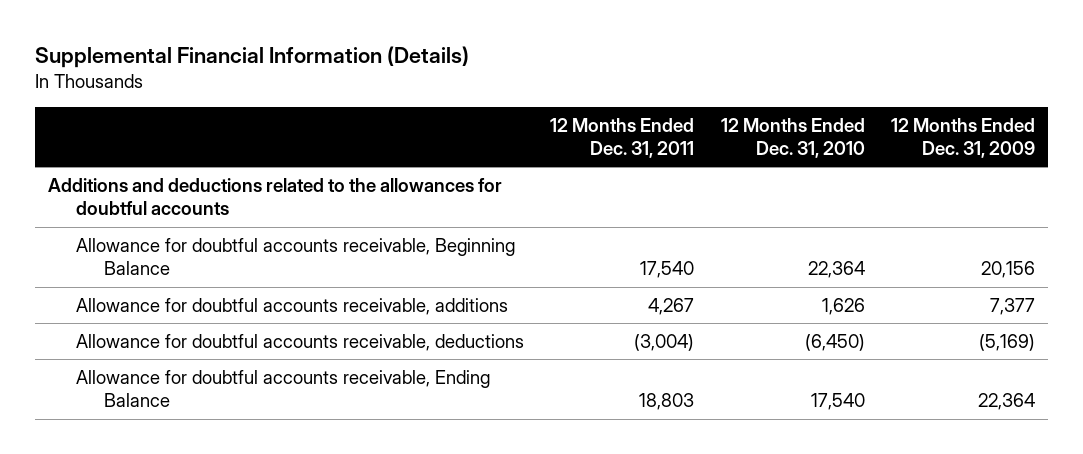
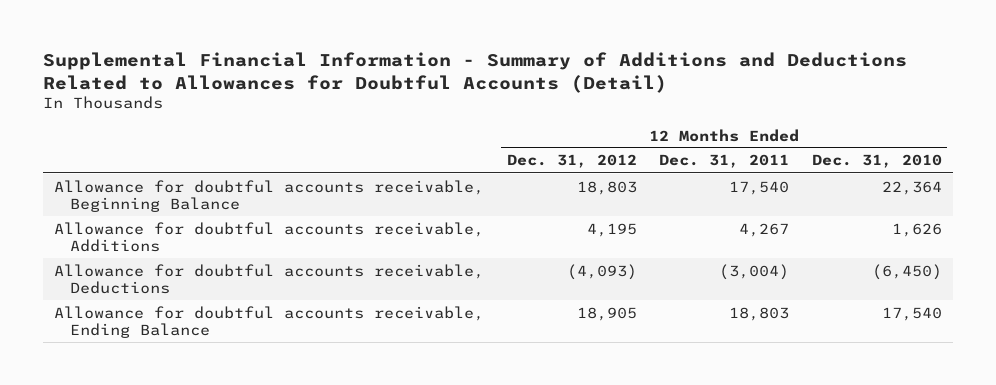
[34,46,469,69] Supplemental Financial Information (Details) -> [43,51,908,93] Supplemental Financial Information - Summary of Additions and Deductions Related to Allowances for Doubtful Accounts (Detail)
[891,117,1036,159] 12 Months Ended Dec. 31, 2009 -> none
none -> [506,154,637,169] Dec. 31, 2012
[47,177,502,216] Additions and deductions related to the allowances for doubtful accounts -> none
[75,297,508,315] Allowance for doubtful accounts receivable, additions -> [54,221,485,252] Allowance for doubtful accounts receivable, Additions
[75,333,524,351] Allowance for doubtful accounts receivable, deductions -> [54,263,485,294] Allowance for doubtful accounts receivable, Deductions

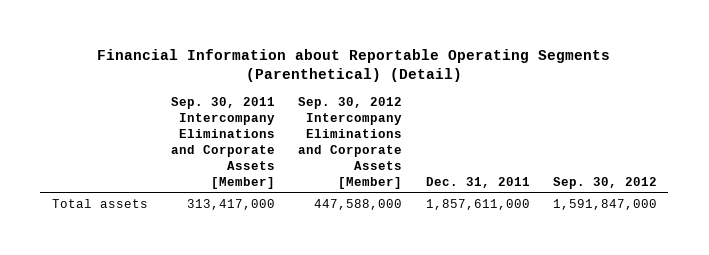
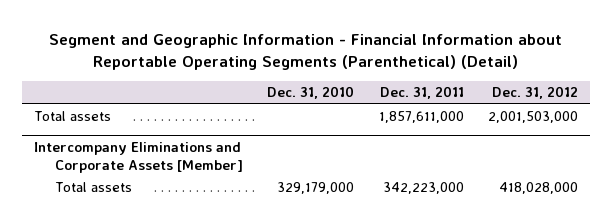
[97,48,611,83] Financial Information about Reportable Operating Segments (Parenthetical) (Detail) -> [49,33,563,70] Segment and Geographic Information - Financial Information about Reportable Operating Segments (Parenthetical) (Detail)
[171,97,276,189] Sep. 30, 2011 Intercompany Eliminations and Corporate Assets [Member] -> none
[298,97,403,189] Sep. 30, 2012 Intercompany Eliminations and Corporate Assets [Member] -> none
[552,176,657,189] Sep. 30, 2012 -> none
none -> [267,86,355,100] Dec. 31, 2010
none -> [491,86,578,100] Dec. 31, 2012
none -> [34,141,244,173] Intercompany Eliminations and Corporate Assets [Member]
none -> [55,182,133,193] Total assets

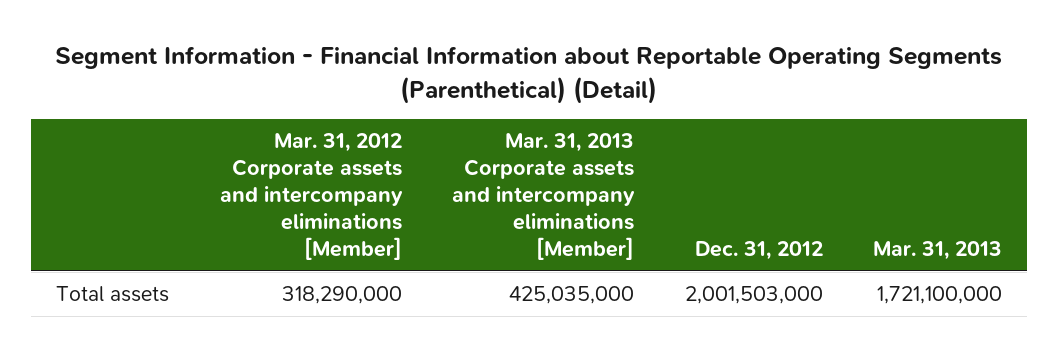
[49,33,563,70] Segment and Geographic Information - Financial Information about Reportable Operating Segments (Parenthetical) (Detail) -> [55,46,1003,104] Segment Information - Financial Information about Reportable Operating Segments (Parenthetical) (Detail)
[267,86,355,100] Dec. 31, 2010 -> none
[379,86,464,100] Dec. 31, 2011 -> none
none -> [219,133,403,261] Mar. 31, 2012 Corporate assets and intercompany eliminations [Member]
none -> [452,133,636,261] Mar. 31, 2013 Corporate assets and intercompany eliminations [Member]
none -> [873,241,1003,261] Mar. 31, 2013
[34,141,244,173] Intercompany Eliminations and Corporate Assets [Member] -> none
[55,182,133,193] Total assets -> none

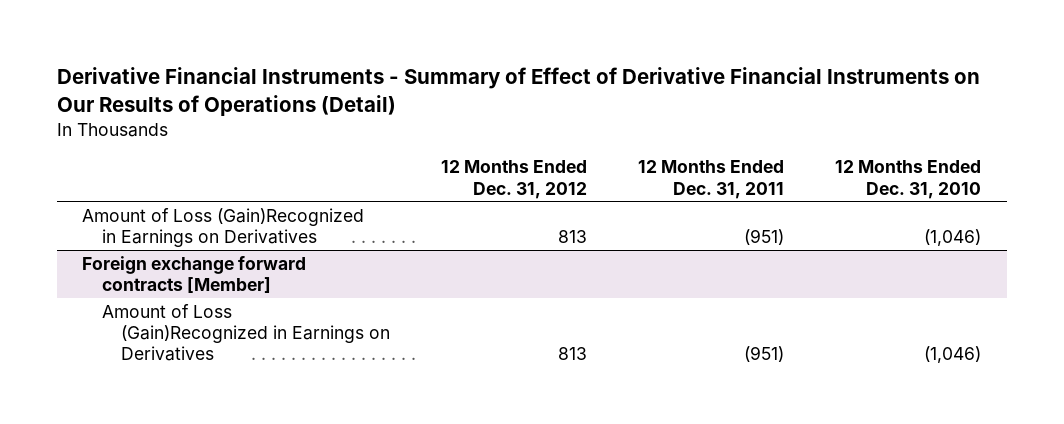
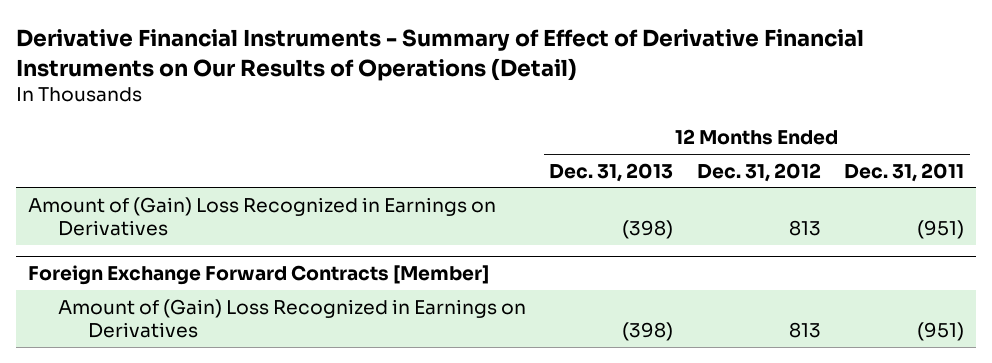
[835,160,982,199] 12 Months Ended Dec. 31, 2010 -> none
none -> [549,162,674,182] Dec. 31, 2013
[82,207,365,248] Amount of Loss (Gain)Recognized in Earnings on Derivatives -> [28,196,497,237] Amount of (Gain) Loss Recognized in Earnings on Derivatives
[82,255,307,294] Foreign exchange forward contracts [Member] -> [28,265,490,286] Foreign Exchange Forward Contracts [Member]
[101,303,391,362] Amount of Loss (Gain)Recognized in Earnings on Derivatives -> [58,298,527,339] Amount of (Gain) Loss Recognized in Earnings on Derivatives

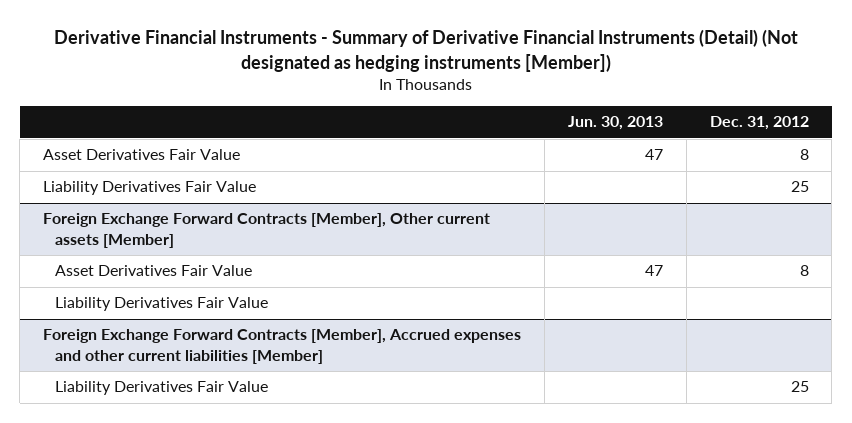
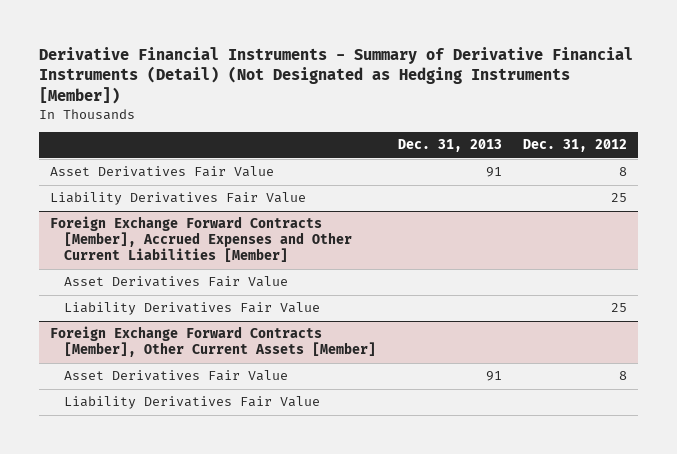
[53,29,798,72] Derivative Financial Instruments - Summary of Derivative Financial Instruments (Detail) (Not designated as hedging instruments [Member]) -> [39,46,634,104] Derivative Financial Instruments - Summary of Derivative Financial Instruments (Detail) (Not Designated as Hedging Instruments [Member])
[567,116,663,131] Jun. 30, 2013 -> none
none -> [397,139,502,153] Dec. 31, 2013
none -> [49,216,353,263] Foreign Exchange Forward Contracts [Member], Accrued Expenses and Other Current Liabilities [Member]
none -> [64,276,289,288] Asset Derivatives Fair Value
none -> [64,302,321,316] Liability Derivatives Fair Value
[43,213,491,248] Foreign Exchange Forward Contracts [Member], Other current assets [Member] -> [49,326,377,358] Foreign Exchange Forward Contracts [Member], Other Current Assets [Member]
[43,329,522,364] Foreign Exchange Forward Contracts [Member], Accrued expenses and other current liabilities [Member] -> none
[54,381,268,396] Liability Derivatives Fair Value -> none

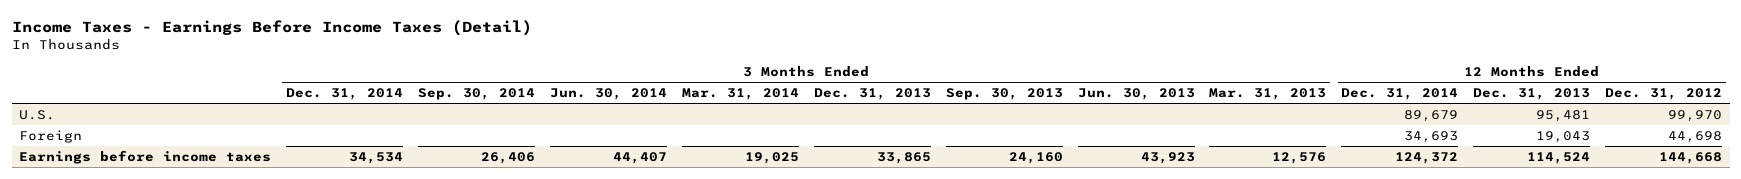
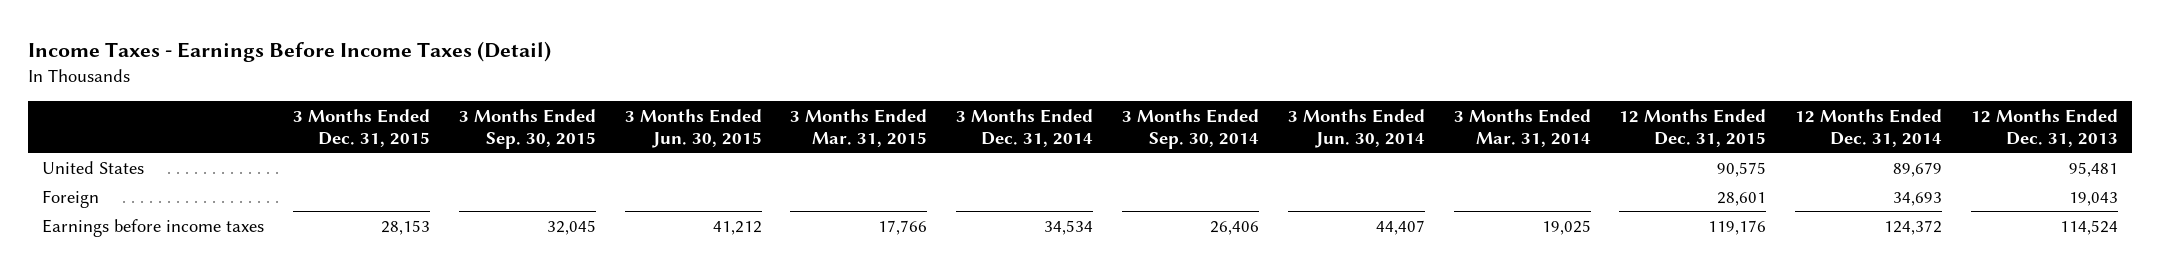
[813,88,931,101] Dec. 31, 2013 -> none
[945,88,1063,101] Sep. 30, 2013 -> none
[1077,88,1195,101] Jun. 30, 2013 -> none
[1209,88,1327,101] Mar. 31, 2013 -> none
[1605,88,1723,101] Dec. 31, 2012 -> none
none -> [293,108,431,147] 3 Months Ended Dec. 31, 2015
none -> [458,108,596,149] 3 Months Ended Sep. 30, 2015
none -> [624,108,762,148] 3 Months Ended Jun. 30, 2015
none -> [790,108,928,147] 3 Months Ended Mar. 31, 2015
none -> [1619,108,1767,147] 12 Months Ended Dec. 31, 2015
[19,109,56,120] U.S. -> [42,160,145,174] United States

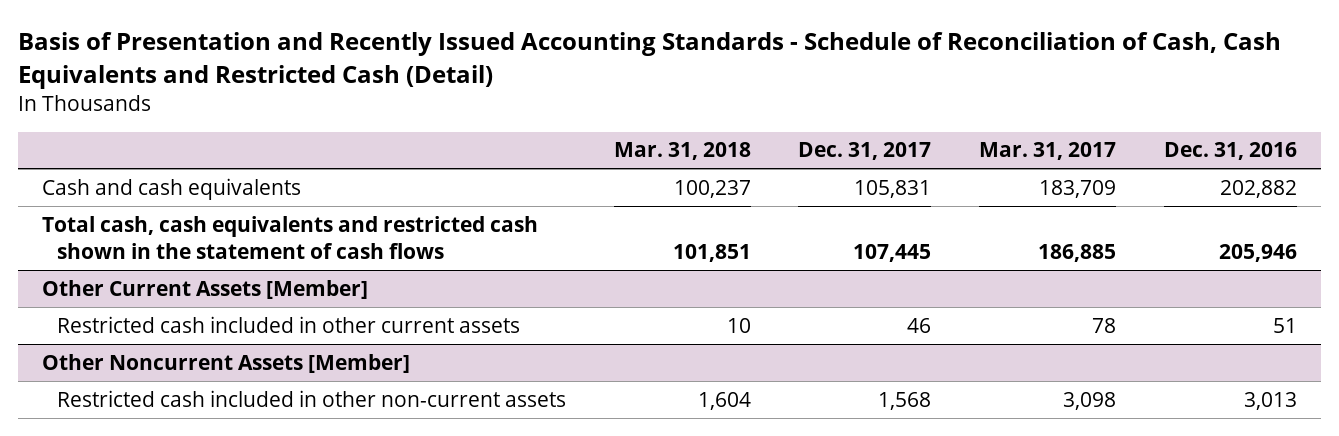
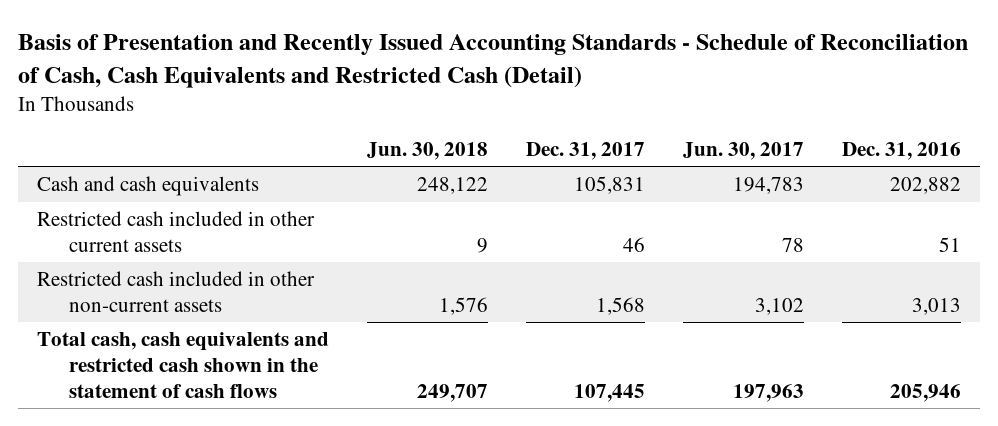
[613,142,751,161] Mar. 31, 2018 -> none
[979,142,1117,161] Mar. 31, 2017 -> none
none -> [366,142,488,161] Jun. 30, 2018
none -> [682,142,804,161] Jun. 30, 2017
[42,279,369,299] Other Current Assets [Member] -> none
[42,353,411,373] Other Noncurrent Assets [Member] -> none
[42,215,539,259] Total cash, cash equivalents and restricted cash shown in the statement of cash flows -> [36,332,329,398] Total cash, cash equivalents and restricted cash shown in the statement of cash flows

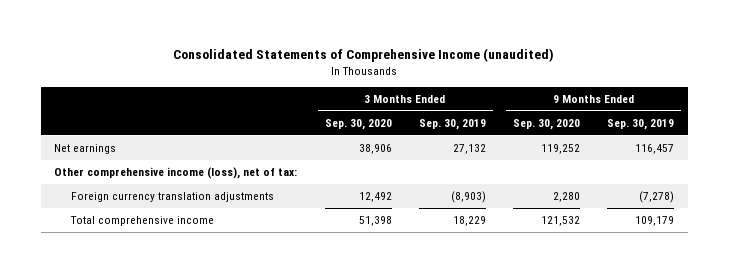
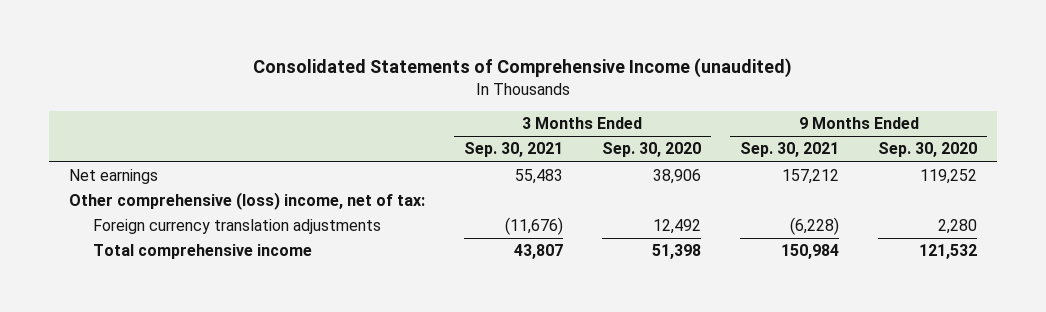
[418,118,486,130] Sep. 30, 2019 -> none
[607,118,675,130] Sep. 30, 2019 -> none
none -> [463,142,563,158] Sep. 30, 2021
none -> [740,142,840,158] Sep. 30, 2021
[54,167,298,180] Other comprehensive income (loss), net of tax: -> [68,192,425,211] Other comprehensive (loss) income, net of tax:

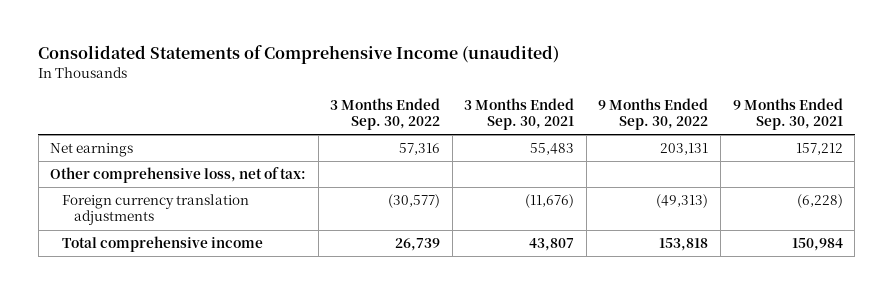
[602,142,702,158] Sep. 30, 2020 -> none
[878,142,978,158] Sep. 30, 2020 -> none
none -> [330,97,441,131] 3 Months Ended Sep. 30, 2022
none -> [598,97,709,131] 9 Months Ended Sep. 30, 2022
[68,192,425,211] Other comprehensive (loss) income, net of tax: -> [50,167,307,184] Other comprehensive loss, net of tax:

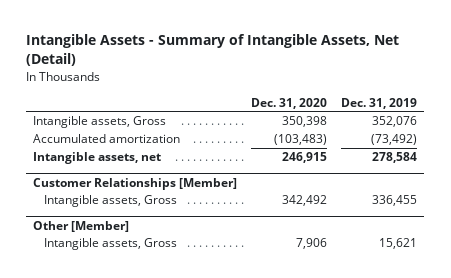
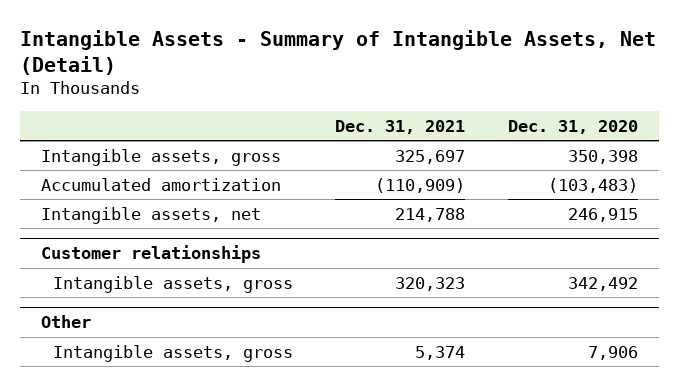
[341,97,418,109] Dec. 31, 2019 -> none
none -> [335,119,466,134] Dec. 31, 2021
[33,116,167,129] Intangible assets, Gross -> [40,148,281,166] Intangible assets, gross
[33,177,238,190] Customer Relationships [Member] -> [40,245,261,264] Customer relationships
[44,195,178,208] Intangible assets, Gross -> [52,275,293,293] Intangible assets, gross
[33,220,130,232] Other [Member] -> [40,315,91,329] Other
[44,238,178,251] Intangible assets, Gross -> [52,344,293,362] Intangible assets, gross

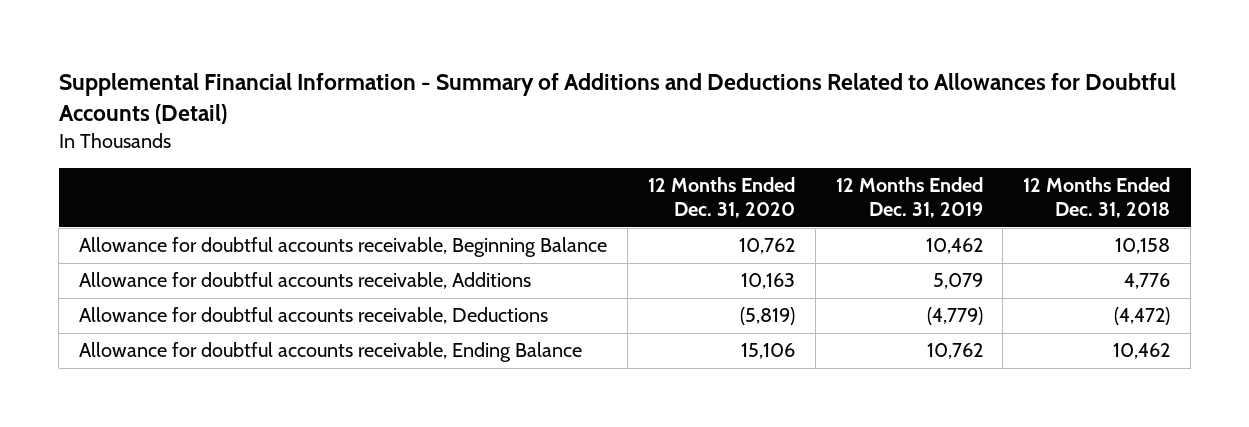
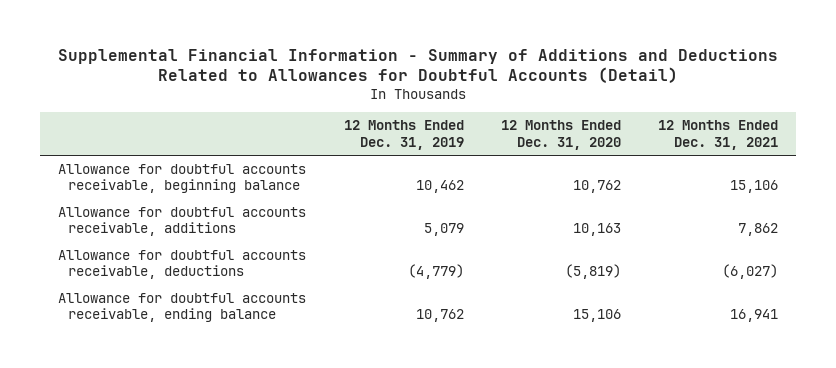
[1023,177,1171,219] 12 Months Ended Dec. 31, 2018 -> none
none -> [657,120,778,150] 12 Months Ended Dec. 31, 2021
[78,237,607,258] Allowance for doubtful accounts receivable, Beginning Balance -> [58,163,307,194] Allowance for doubtful accounts receivable, beginning balance
[78,272,531,290] Allowance for doubtful accounts receivable, Additions -> [58,206,307,237] Allowance for doubtful accounts receivable, additions
[78,307,548,325] Allowance for doubtful accounts receivable, Deductions -> [58,249,307,280] Allowance for doubtful accounts receivable, deductions
[78,342,582,363] Allowance for doubtful accounts receivable, Ending Balance -> [58,292,307,323] Allowance for doubtful accounts receivable, ending balance

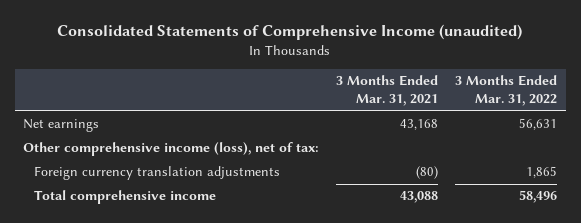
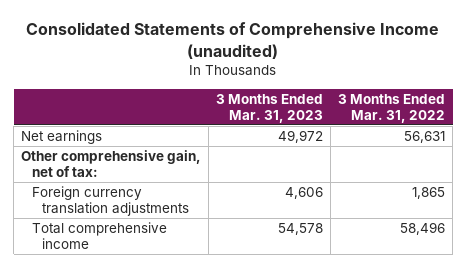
[336,75,439,107] 3 Months Ended Mar. 31, 2021 -> none
none -> [216,93,324,124] 3 Months Ended Mar. 31, 2023
[23,142,320,157] Other comprehensive income (loss), net of tax: -> [21,149,202,178] Other comprehensive gain, net of tax:

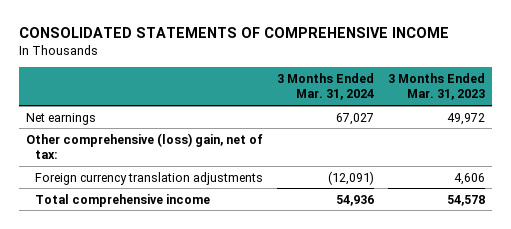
[26,22,440,59] Consolidated Statements of Comprehensive Income (unaudited) -> [18,26,449,38] CONSOLIDATED STATEMENTS OF COMPREHENSIVE INCOME
[338,93,446,124] 3 Months Ended Mar. 31, 2022 -> none
none -> [277,72,375,101] 3 Months Ended Mar. 31, 2024
[21,149,202,178] Other comprehensive gain, net of tax: -> [25,132,263,159] Other comprehensive (loss) gain, net of tax:

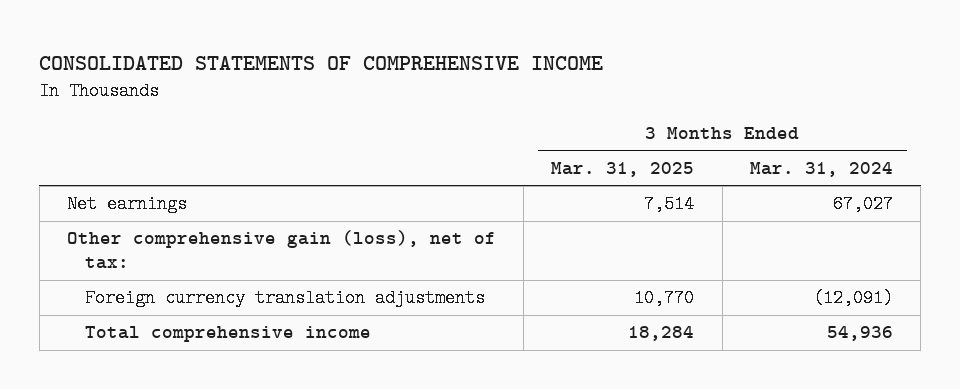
[388,72,486,101] 3 Months Ended Mar. 31, 2023 -> none
none -> [551,161,695,177] Mar. 31, 2025
[25,132,263,159] Other comprehensive (loss) gain, net of tax: -> [66,230,496,270] Other comprehensive gain (loss), net of tax:

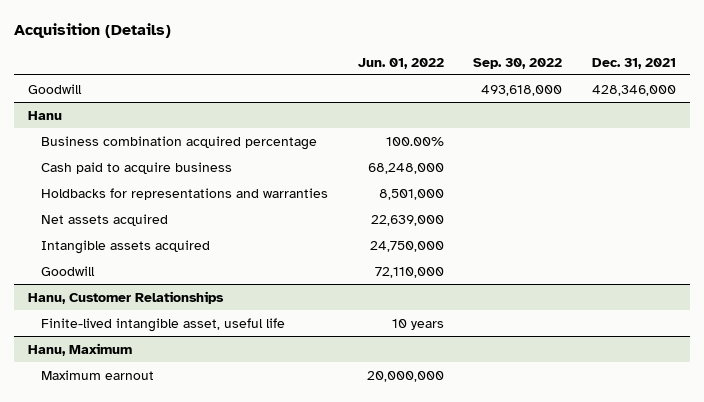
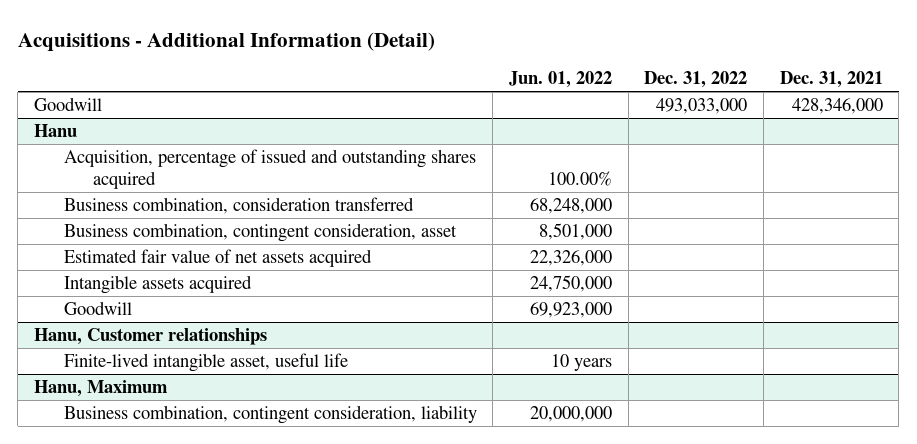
[13,23,171,39] Acquisition (Details) -> [17,31,435,52] Acquisitions - Additional Information (Detail)
[473,57,563,69] Sep. 30, 2022 -> none
none -> [644,71,748,89] Dec. 31, 2022
[41,135,318,150] Business combination acquired percentage -> [63,149,476,189] Acquisition, percentage of issued and outstanding shares acquired
[41,161,233,174] Cash paid to acquire business -> [63,197,414,215] Business combination, consideration transferred
[41,187,329,200] Holdbacks for representations and warranties -> [63,223,457,243] Business combination, contingent consideration, asset
[41,213,169,226] Net assets acquired -> [63,249,372,268] Estimated fair value of net assets acquired
[370,214,444,226] 22,639,000 -> [529,250,612,267] 22,326,000
[374,266,444,278] 72,110,000 -> [529,302,612,319] 69,923,000
[28,290,225,304] Hanu, Customer Relationships -> [34,328,268,346] Hanu, Customer relationships
[41,369,155,380] Maximum earnout -> [63,405,477,425] Business combination, contingent consideration, liability

